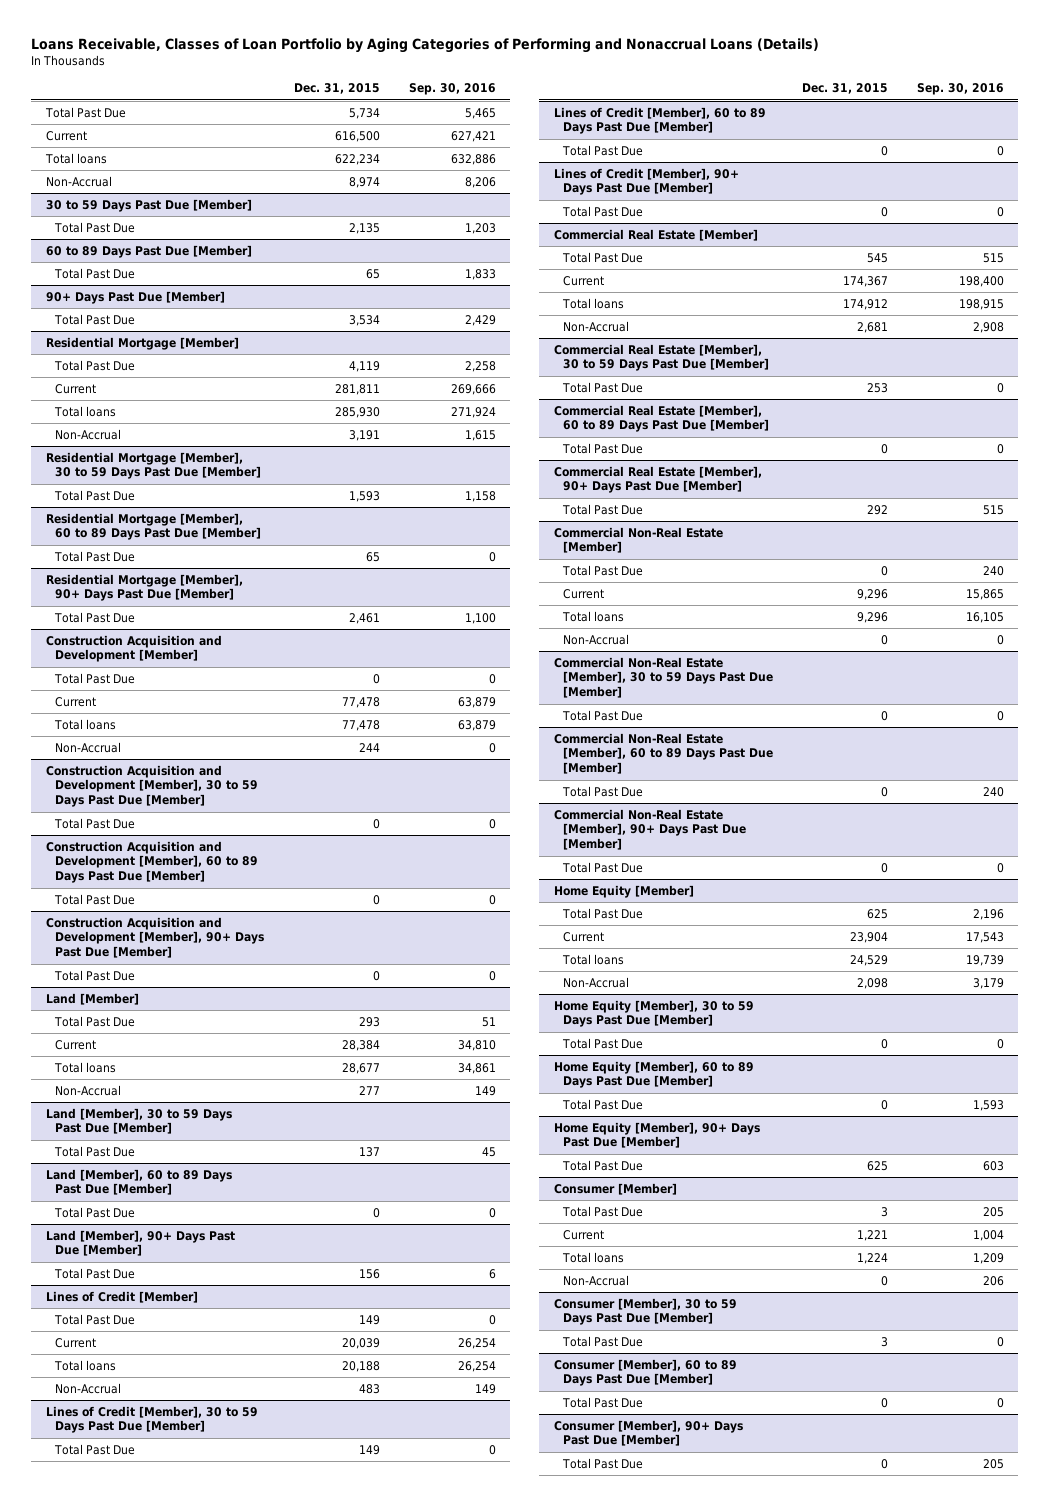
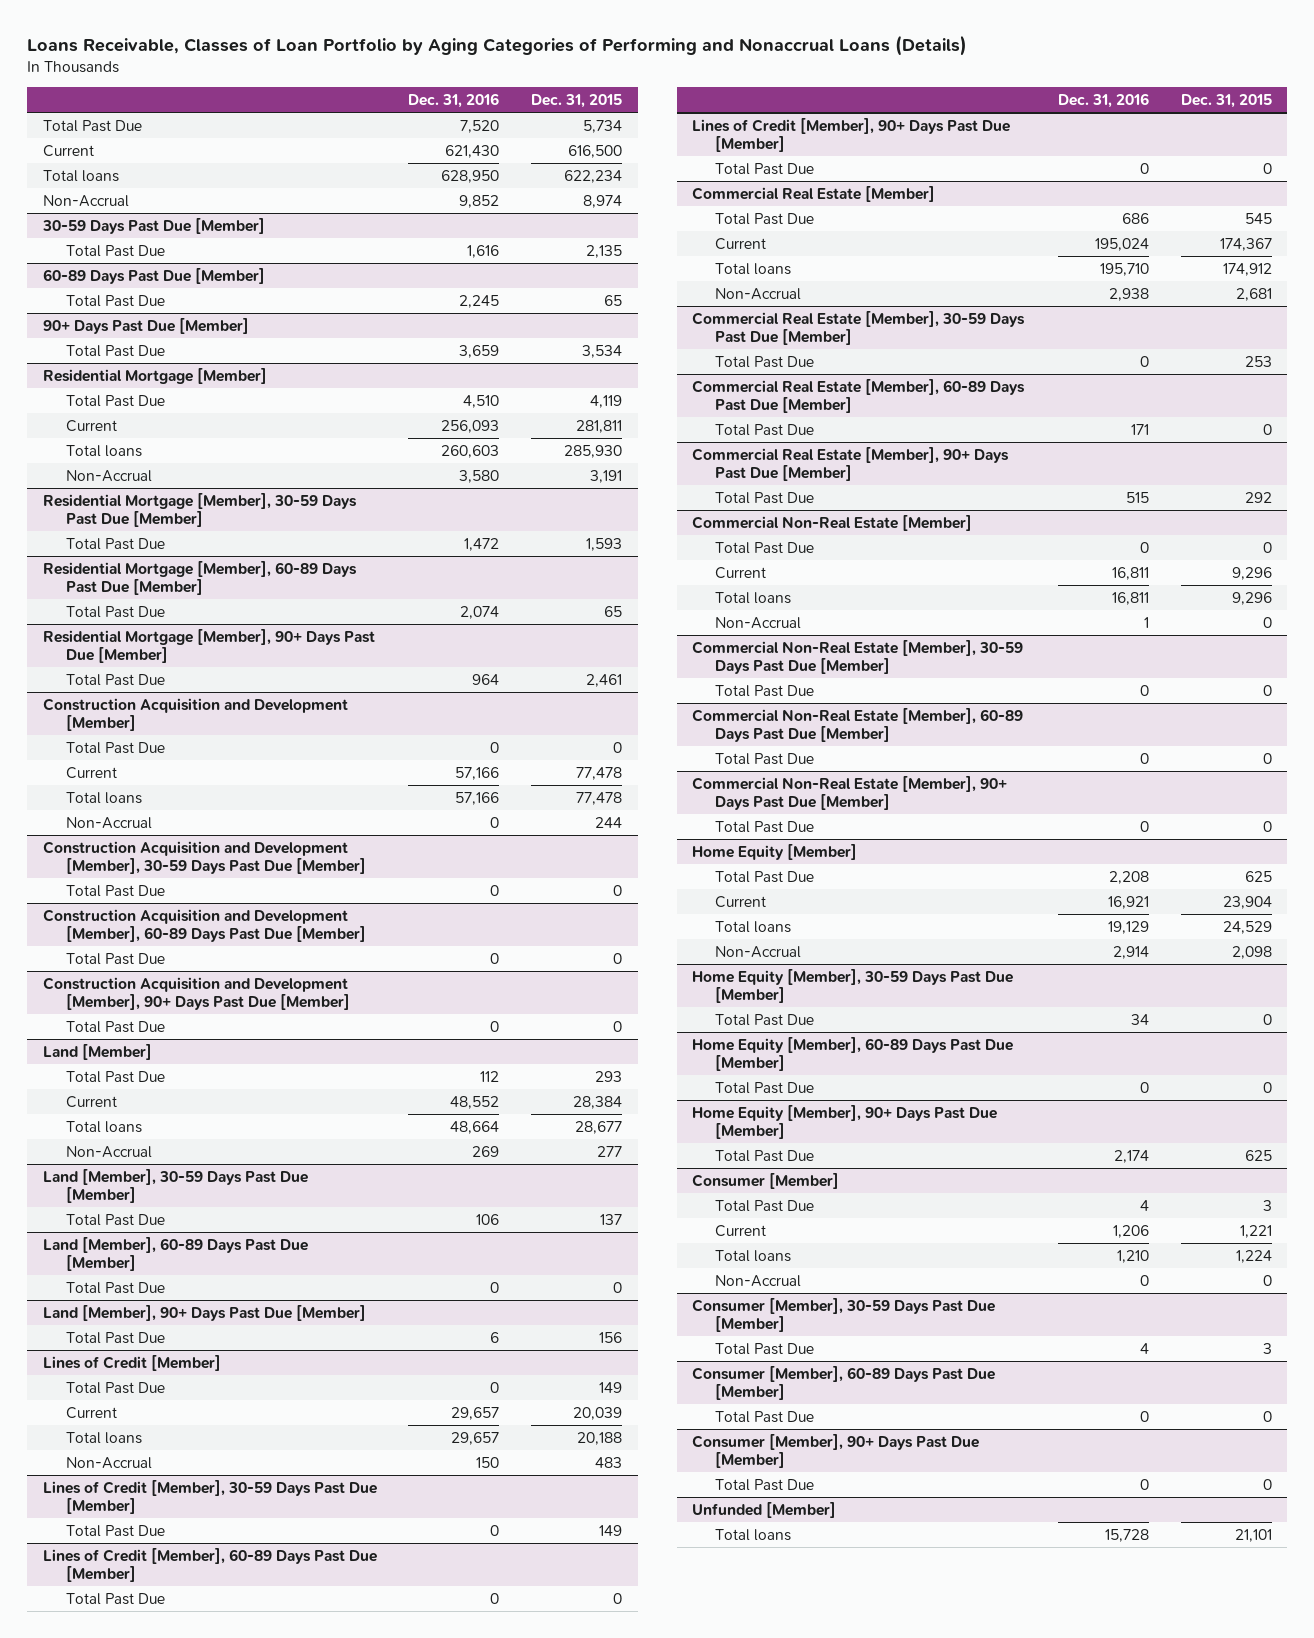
[408,83,496,96] Sep. 30, 2016 -> none
none -> [408,92,500,108] Dec. 31, 2016
[45,198,252,212] 30 to 59 Days Past Due [Member] -> [41,217,265,234] 30-59 Days Past Due [Member]
[45,244,252,258] 60 to 89 Days Past Due [Member] -> [42,267,265,284] 60-89 Days Past Due [Member]
[45,451,262,480] Residential Mortgage [Member], 30 to 59 Days Past Due [Member] -> [42,492,357,527] Residential Mortgage [Member], 30-59 Days Past Due [Member]
[45,512,262,541] Residential Mortgage [Member], 60 to 89 Days Past Due [Member] -> [42,560,357,595] Residential Mortgage [Member], 60-89 Days Past Due [Member]
[45,764,259,808] Construction Acquisition and Development [Member], 30 to 59 Days Past Due [Member] -> [42,840,366,874] Construction Acquisition and Development [Member], 30-59 Days Past Due [Member]
[45,840,259,884] Construction Acquisition and Development [Member], 60 to 89 Days Past Due [Member] -> [42,908,366,942] Construction Acquisition and Development [Member], 60-89 Days Past Due [Member]
[45,1107,232,1135] Land [Member], 30 to 59 Days Past Due [Member] -> [42,1168,308,1203] Land [Member], 30-59 Days Past Due [Member]
[45,1168,232,1196] Land [Member], 60 to 89 Days Past Due [Member] -> [42,1236,308,1271] Land [Member], 60-89 Days Past Due [Member]
[45,1405,258,1434] Lines of Credit [Member], 30 to 59 Days Past Due [Member] -> [42,1479,377,1514] Lines of Credit [Member], 30-59 Days Past Due [Member]
[553,106,766,135] Lines of Credit [Member], 60 to 89 Days Past Due [Member] -> [42,1547,377,1582] Lines of Credit [Member], 60-89 Days Past Due [Member]
[553,343,770,372] Commercial Real Estate [Member], 30 to 59 Days Past Due [Member] -> [692,310,1026,345] Commercial Real Estate [Member], 30-59 Days Past Due [Member]
[553,404,770,433] Commercial Real Estate [Member], 60 to 89 Days Past Due [Member] -> [692,378,1026,413] Commercial Real Estate [Member], 60-89 Days Past Due [Member]
[553,656,774,699] Commercial Non-Real Estate [Member], 30 to 59 Days Past Due [Member] -> [692,639,1024,674] Commercial Non-Real Estate [Member], 30-59 Days Past Due [Member]
[553,732,774,775] Commercial Non-Real Estate [Member], 60 to 89 Days Past Due [Member] -> [692,707,1024,742] Commercial Non-Real Estate [Member], 60-89 Days Past Due [Member]
[553,999,754,1028] Home Equity [Member], 30 to 59 Days Past Due [Member] -> [692,968,1014,1003] Home Equity [Member], 30-59 Days Past Due [Member]
[553,1060,754,1089] Home Equity [Member], 60 to 89 Days Past Due [Member] -> [692,1036,1014,1071] Home Equity [Member], 60-89 Days Past Due [Member]
[553,1297,737,1326] Consumer [Member], 30 to 59 Days Past Due [Member] -> [692,1297,996,1332] Consumer [Member], 30-59 Days Past Due [Member]
[553,1358,737,1387] Consumer [Member], 60 to 89 Days Past Due [Member] -> [692,1365,996,1400] Consumer [Member], 60-89 Days Past Due [Member]
none -> [692,1501,837,1518] Unfunded [Member]
none -> [715,1528,792,1541] Total loans

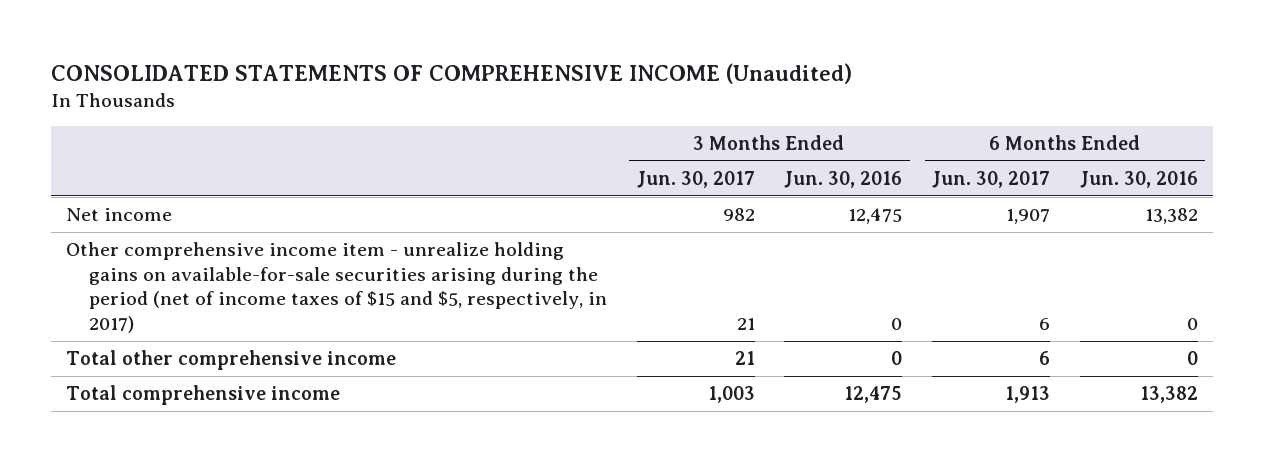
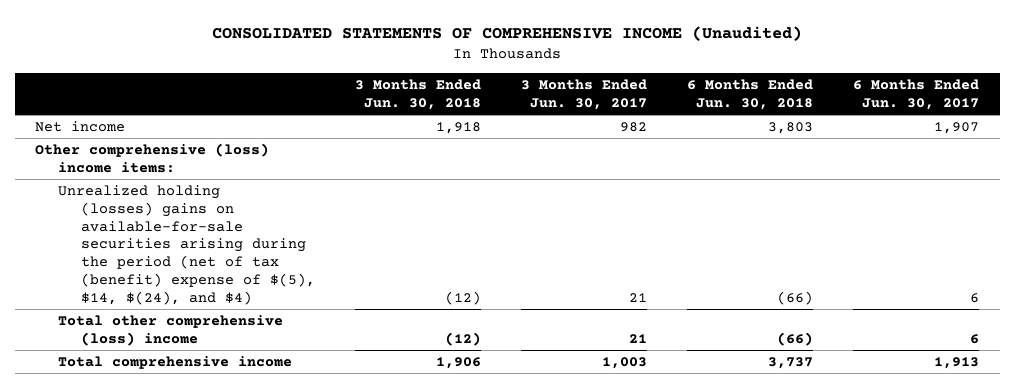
[784,171,903,189] Jun. 30, 2016 -> none
[1079,171,1198,189] Jun. 30, 2016 -> none
none -> [355,79,482,111] 3 Months Ended Jun. 30, 2018
none -> [687,79,814,111] 6 Months Ended Jun. 30, 2018
none -> [34,142,269,173] Other comprehensive (loss) income items:
[65,242,607,334] Other comprehensive income item - unrealize holding gains on available-for-sale securities arising during the period (net of income taxes of $15 and $5, respectively, in 2017) -> [57,184,315,305] Unrealized holding (losses) gains on available-for-sale securities arising during the period (net of tax (benefit) expense of $(5), $14, $(24), and $4)
[65,350,396,371] Total other comprehensive income -> [57,314,283,346] Total other comprehensive (loss) income

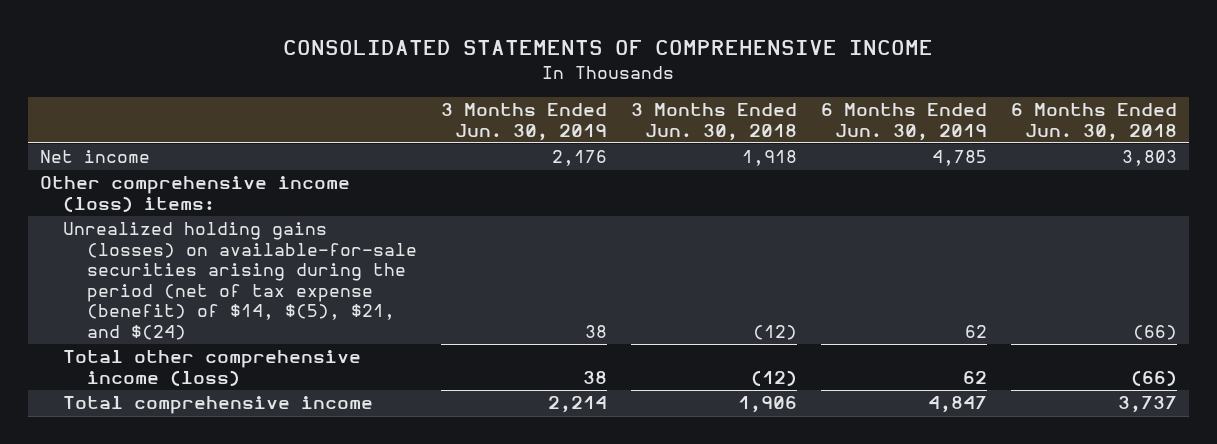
[212,26,803,42] CONSOLIDATED STATEMENTS OF COMPREHENSIVE INCOME (Unaudited) -> [283,40,934,56] CONSOLIDATED STATEMENTS OF COMPREHENSIVE INCOME
[521,79,648,111] 3 Months Ended Jun. 30, 2017 -> none
[853,79,980,111] 6 Months Ended Jun. 30, 2017 -> none
none -> [440,103,607,141] 3 Months Ended Jun. 30, 2019
none -> [820,103,987,141] 6 Months Ended Jun. 30, 2019
[34,142,269,173] Other comprehensive (loss) income items: -> [40,176,351,212] Other comprehensive income (loss) items:
[57,184,315,305] Unrealized holding (losses) gains on available-for-sale securities arising during the period (net of tax (benefit) expense of $(5), $14, $(24), and $4) -> [63,222,417,340] Unrealized holding gains (losses) on available-for-sale securities arising during the period (net of tax expense (benefit) of $14, $(5), $21, and $(24)
[57,314,283,346] Total other comprehensive (loss) income -> [63,350,362,386] Total other comprehensive income (loss)

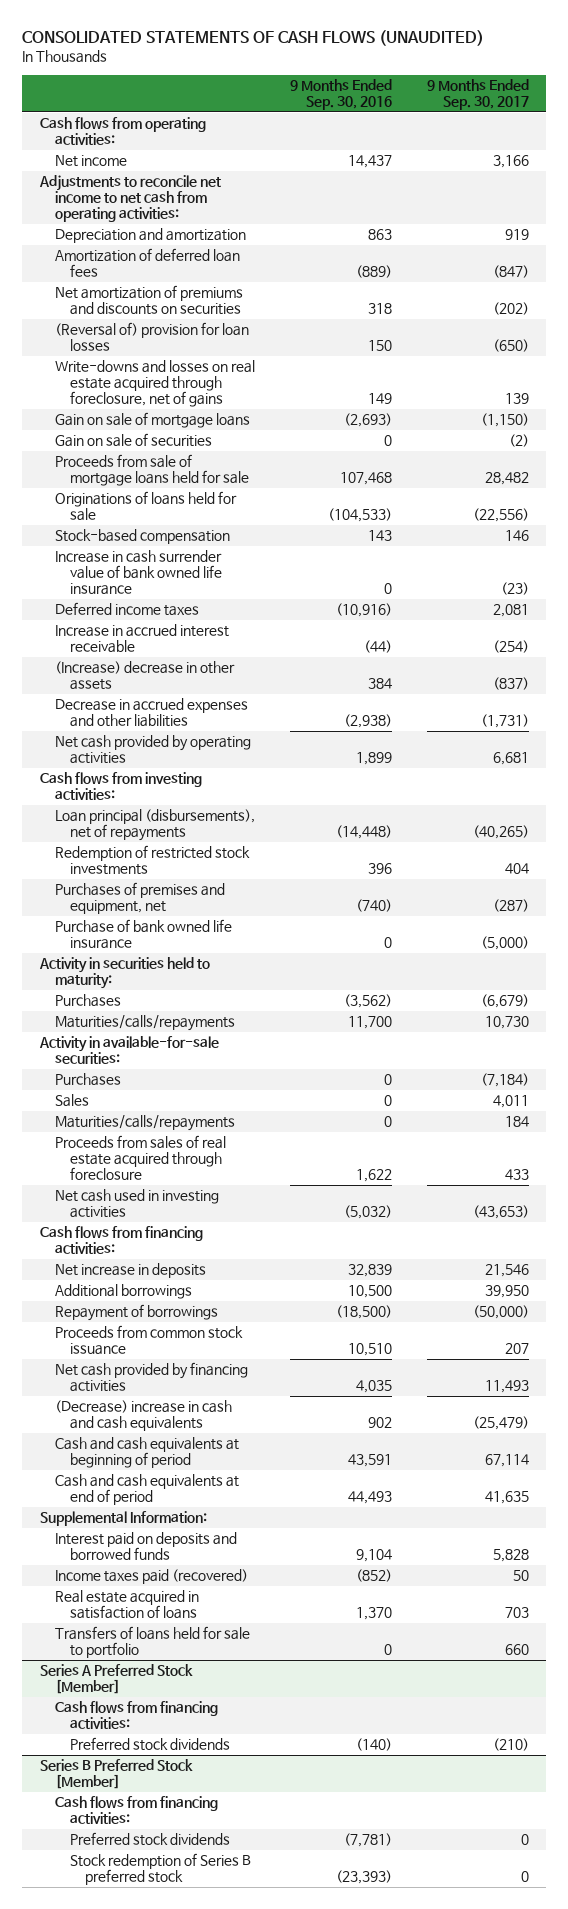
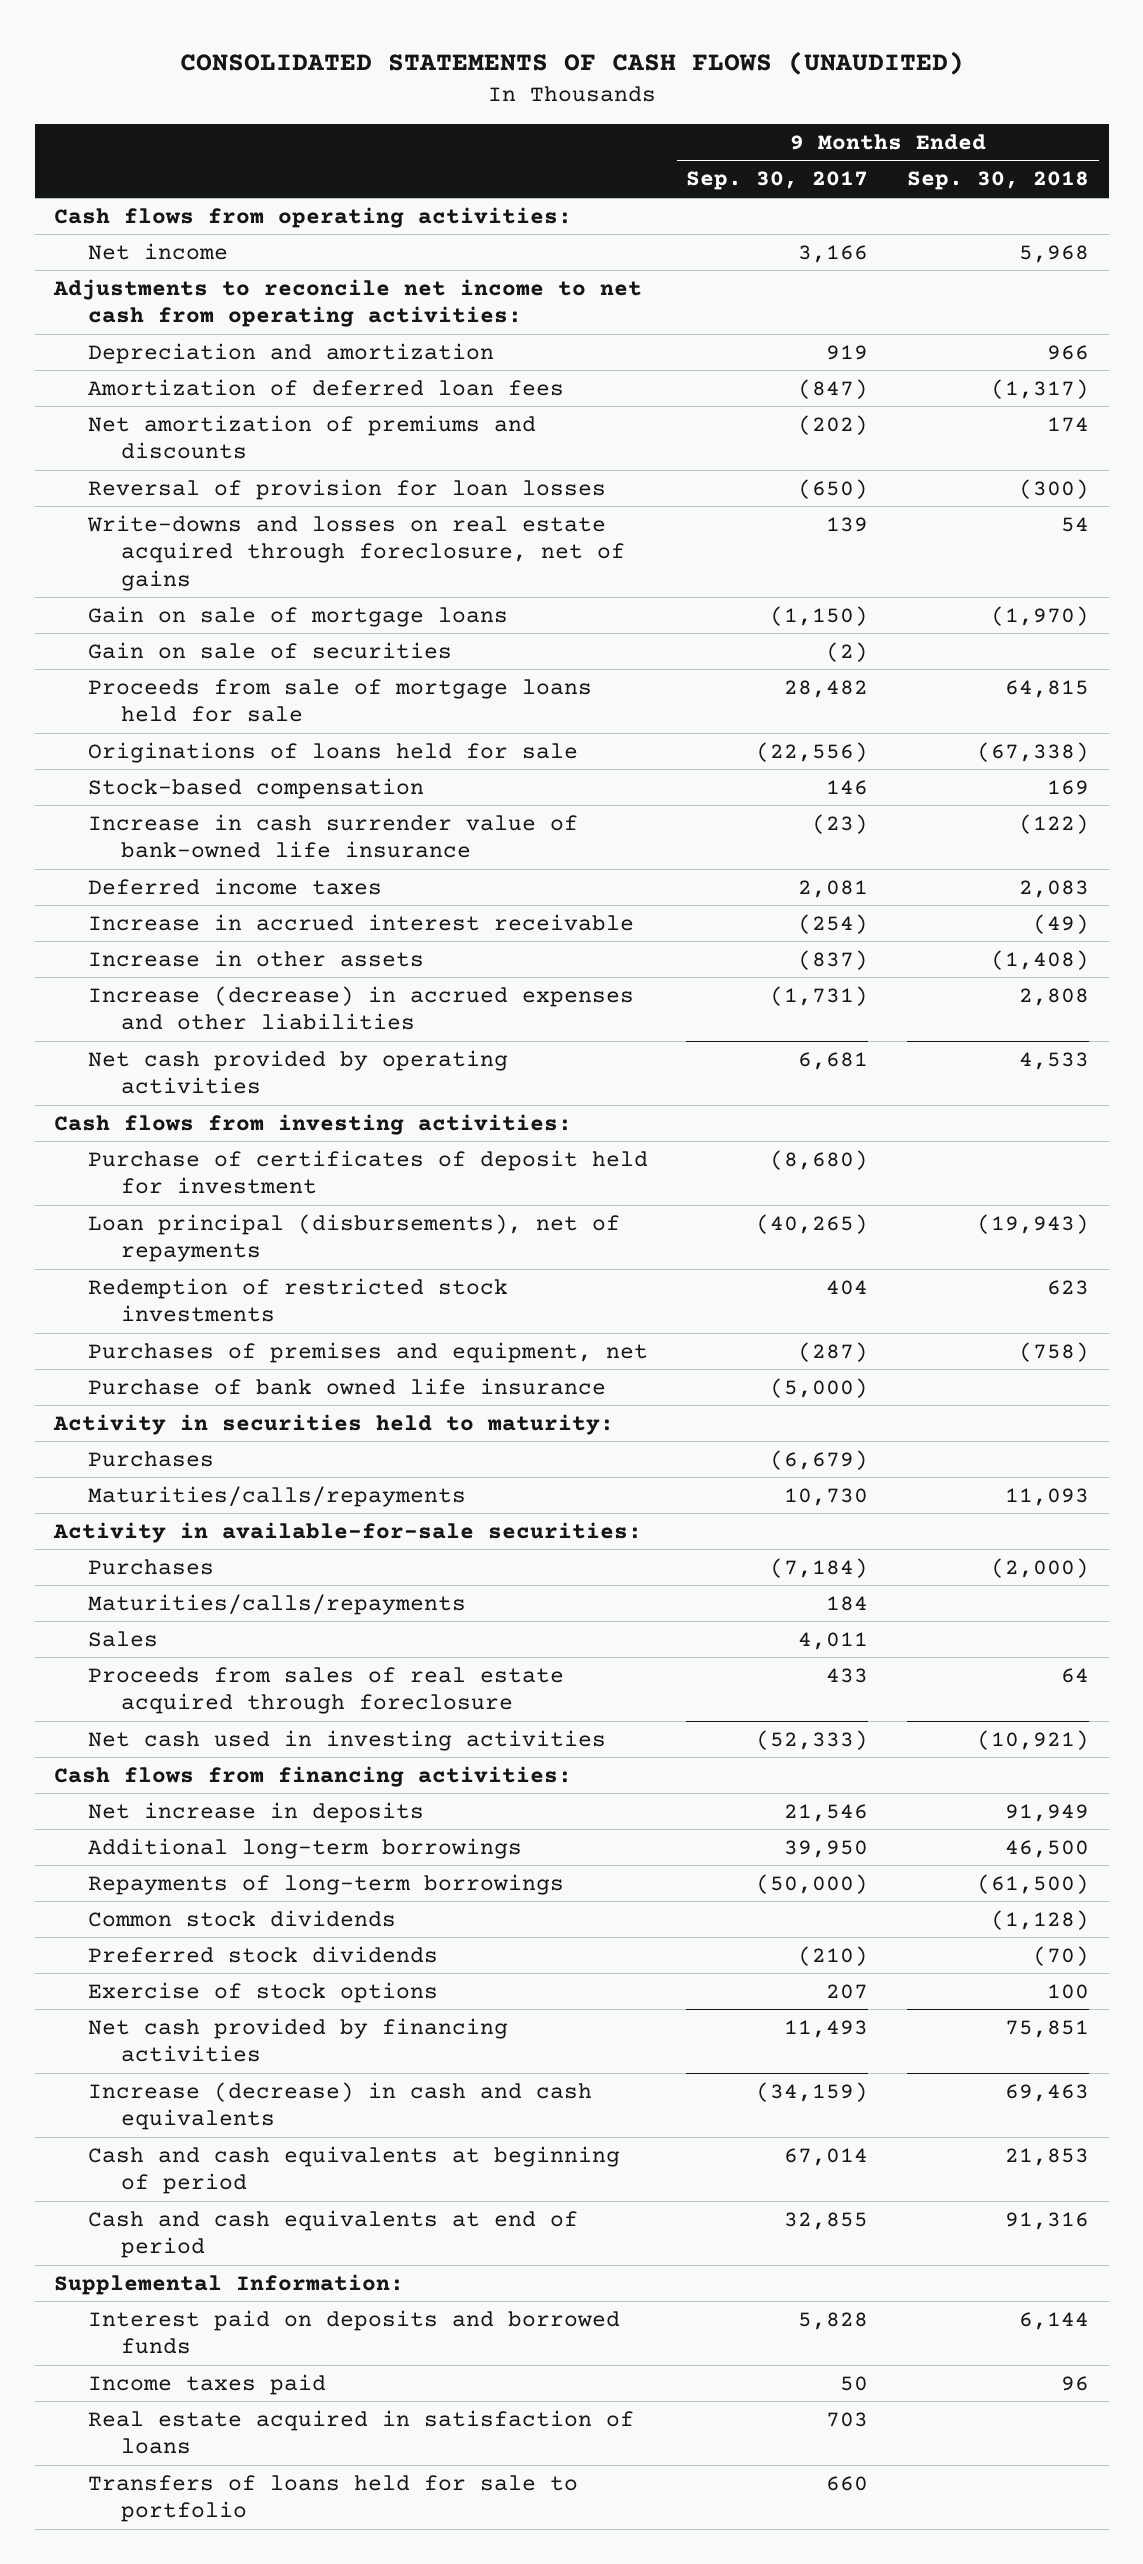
[289,79,392,111] 9 Months Ended Sep. 30, 2016 -> none
none -> [907,171,1090,191] Sep. 30, 2018
[54,285,243,316] Net amortization of premiums and discounts on securities -> [87,414,536,460] Net amortization of premiums and discounts
[54,322,249,352] (Reversal of) provision for loan losses -> [87,478,606,500] Reversal of provision for loan losses
[54,550,222,596] Increase in cash surrender value of bank owned life insurance -> [87,813,578,859] Increase in cash surrender value of bank-owned life insurance
[54,661,235,691] (Increase) decrease in other assets -> [87,949,424,967] Increase in other assets
[54,698,248,728] Decrease in accrued expenses and other liabilities -> [87,985,634,1031] Increase (decrease) in accrued expenses and other liabilities
none -> [87,1149,648,1195] Purchase of certificates of deposit held for investment
[54,1094,89,1108] Sales -> [87,1630,158,1647] Sales
[472,1205,529,1220] (43,653) -> [756,1729,869,1750] (52,333)
[54,1325,243,1356] Proceeds from common stock issuance -> none
[54,1284,192,1300] Additional borrowings -> [87,1837,522,1859] Additional long-term borrowings
[54,1304,218,1322] Repayment of borrowings -> [87,1873,564,1895] Repayments of long-term borrowings
none -> [87,1909,396,1927] Common stock dividends
none -> [87,1945,438,1963] Preferred stock dividends
none -> [87,1981,438,2003] Exercise of stock options
[54,1400,232,1432] (Decrease) increase in cash and cash equivalents -> [87,2081,592,2131] Increase (decrease) in cash and cash equivalents
[472,1416,529,1431] (25,479) -> [756,2081,869,2102] (34,159)
[484,1454,529,1468] 67,114 -> [784,2147,869,2166] 67,014
[484,1491,529,1505] 41,635 -> [784,2211,869,2230] 32,855
[54,1569,248,1585] Income taxes paid (recovered) -> [87,2373,326,2395] Income taxes paid
[39,1664,193,1695] Series A Preferred Stock [Member] -> none
[54,1701,218,1730] Cash flows from financing activities: -> none
[69,1737,230,1752] Preferred stock dividends -> none
[39,1759,193,1790] Series B Preferred Stock [Member] -> none
[54,1796,218,1825] Cash flows from financing activities: -> none
[69,1832,230,1847] Preferred stock dividends -> none
[69,1853,251,1886] Stock redemption of Series B preferred stock -> none

